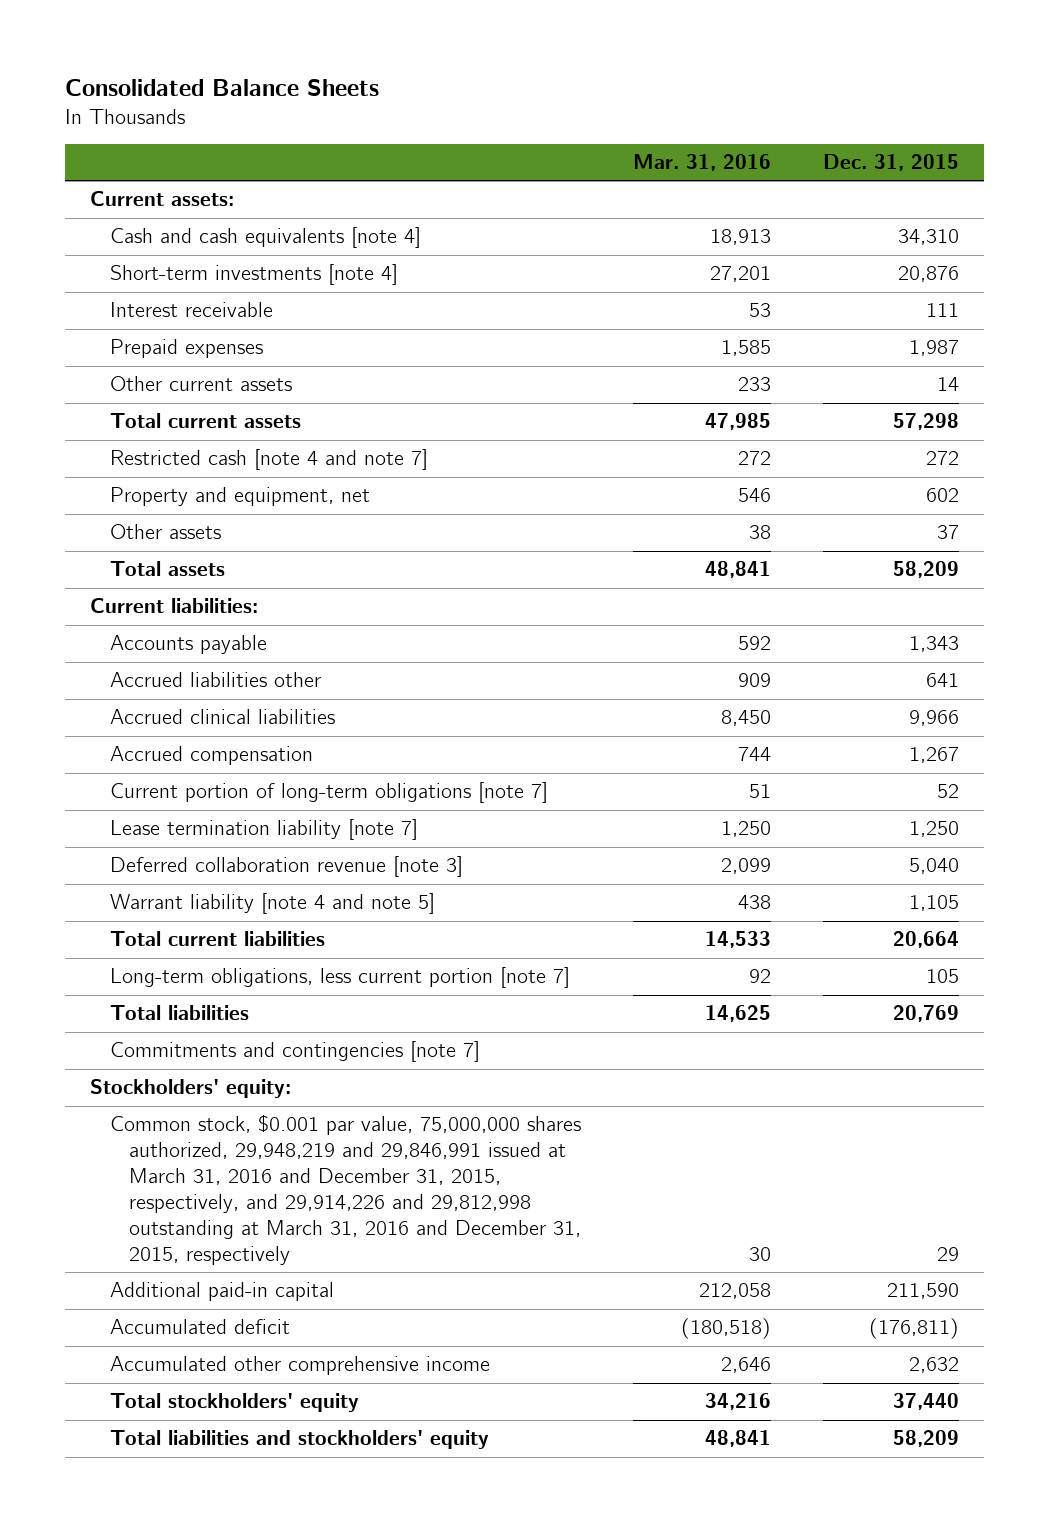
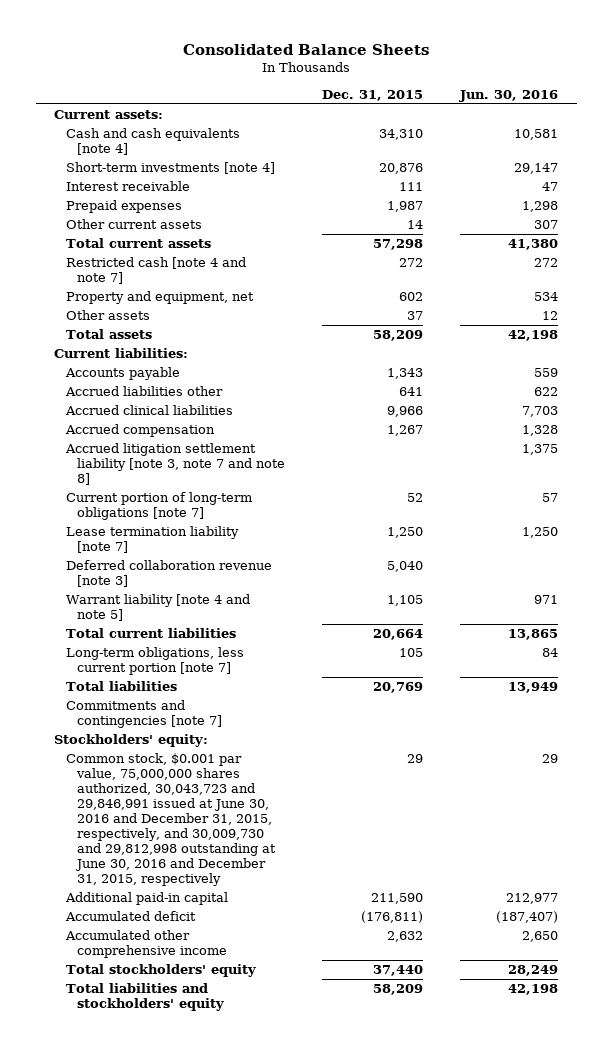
[632,154,771,172] Mar. 31, 2016 -> none
none -> [459,89,559,102] Jun. 30, 2016
none -> [64,443,286,485] Accrued litigation settlement liability [note 3, note 7 and note 8]
[109,1114,582,1266] Common stock, $0.001 par value, 75,000,000 shares authorized, 29,948,219 and 29,846,991 issued at March 31, 2016 and December 31, 2015, respectively, and 29,914,226 and 29,812,998 outstanding at March 31, 2016 and December 31, 2015, respectively -> [65,753,277,886] Common stock, $0.001 par value, 75,000,000 shares authorized, 30,043,723 and 29,846,991 issued at June 30, 2016 and December 31, 2015, respectively, and 30,009,730 and 29,812,998 outstanding at June 30, 2016 and December 31, 2015, respectively

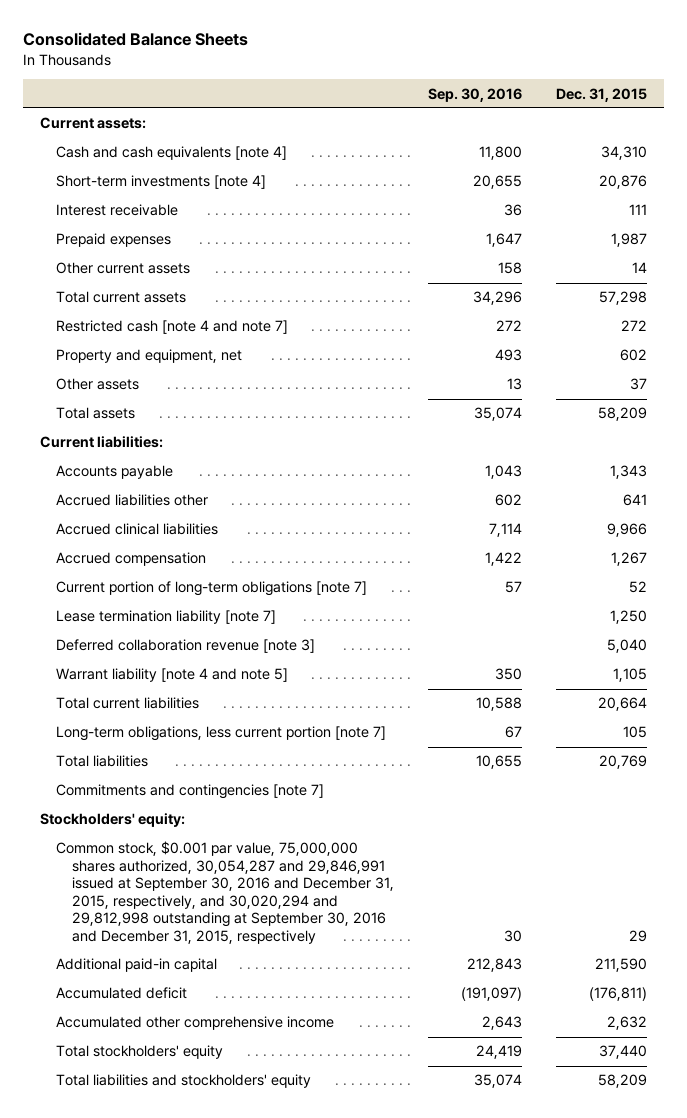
[459,89,559,102] Jun. 30, 2016 -> none
none -> [428,87,523,102] Sep. 30, 2016
[64,443,286,485] Accrued litigation settlement liability [note 3, note 7 and note 8] -> none
[65,753,277,886] Common stock, $0.001 par value, 75,000,000 shares authorized, 30,043,723 and 29,846,991 issued at June 30, 2016 and December 31, 2015, respectively, and 30,009,730 and 29,812,998 outstanding at June 30, 2016 and December 31, 2015, respectively -> [55,841,394,944] Common stock, $0.001 par value, 75,000,000 shares authorized, 30,054,287 and 29,846,991 issued at September 30, 2016 and December 31, 2015, respectively, and 30,020,294 and 29,812,998 outstanding at September 30, 2016 and December 31, 2015, respectively

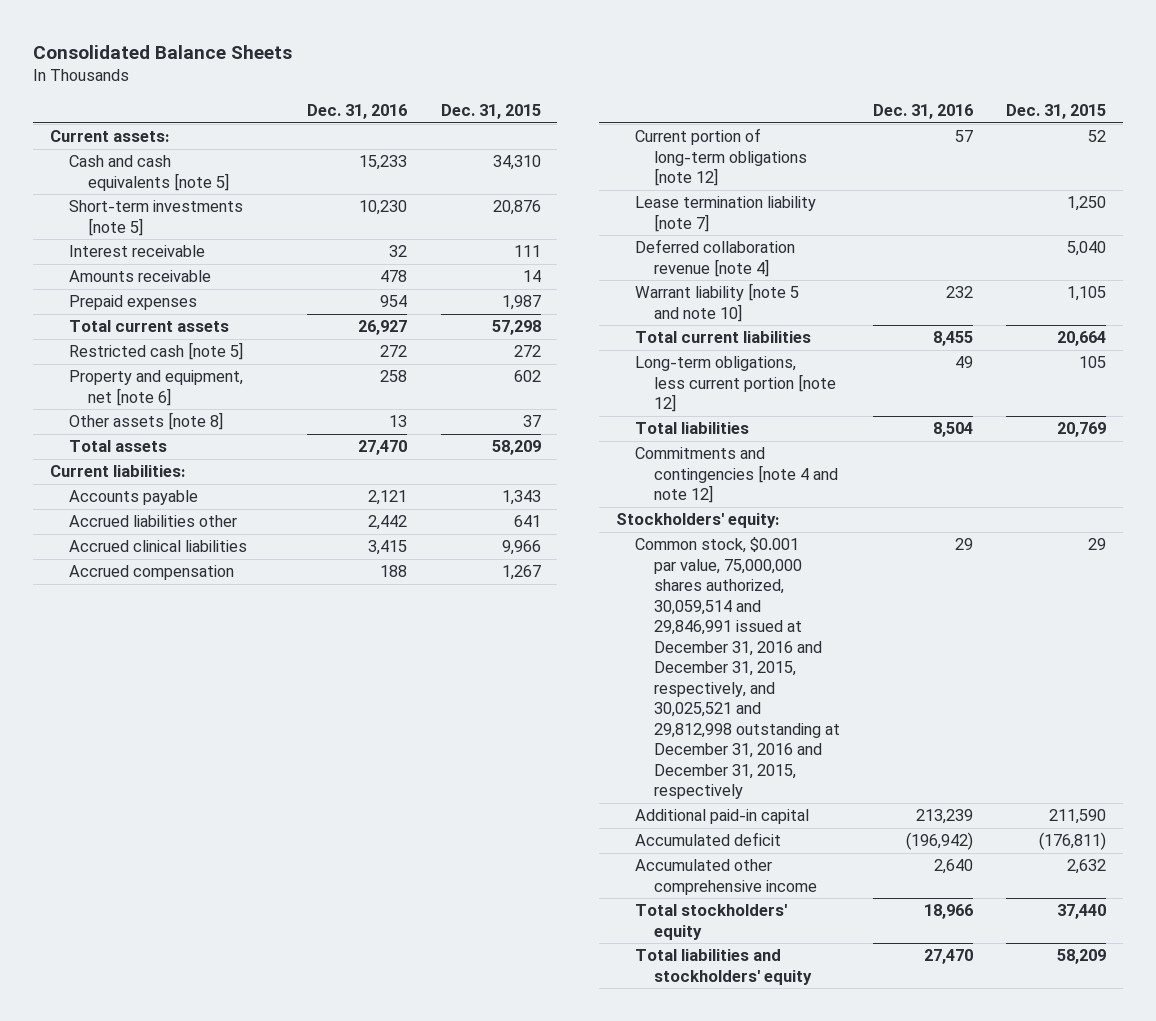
[428,87,523,102] Sep. 30, 2016 -> none
none -> [307,104,408,120] Dec. 31, 2016
[55,146,287,161] Cash and cash equivalents [note 4] -> [68,155,230,191] Cash and cash equivalents [note 5]
[55,175,266,190] Short-term investments [note 4] -> [68,200,243,236] Short-term investments [note 5]
none -> [68,270,211,283] Amounts receivable
[55,262,190,275] Other current assets -> none
[55,320,288,335] Restricted cash [note 4 and note 7] -> [68,342,244,361] Restricted cash [note 5]
[55,349,242,364] Property and equipment, net -> [68,370,243,406] Property and equipment, net [note 6]
[55,378,139,391] Other assets -> [68,412,224,431] Other assets [note 8]
[55,581,367,597] Current portion of long-term obligations [note 7] -> [634,128,807,187] Current portion of long-term obligations [note 12]
[55,639,315,654] Deferred collaboration revenue [note 3] -> [634,239,795,277] Deferred collaboration revenue [note 4]
[55,668,288,683] Warrant liability [note 4 and note 5] -> [634,283,799,322] Warrant liability [note 5 and note 10]
[55,726,386,742] Long-term obligations, less current portion [note 7] -> [634,356,836,413] Long-term obligations, less current portion [note 12]
[55,784,324,800] Commitments and contingencies [note 7] -> [634,447,838,504] Commitments and contingencies [note 4 and note 12]
[55,841,394,944] Common stock, $0.001 par value, 75,000,000 shares authorized, 30,054,287 and 29,846,991 issued at September 30, 2016 and December 31, 2015, respectively, and 30,020,294 and 29,812,998 outstanding at September 30, 2016 and December 31, 2015, respectively -> [634,537,840,800] Common stock, $0.001 par value, 75,000,000 shares authorized, 30,059,514 and 29,846,991 issued at December 31, 2016 and December 31, 2015, respectively, and 30,025,521 and 29,812,998 outstanding at December 31, 2016 and December 31, 2015, respectively

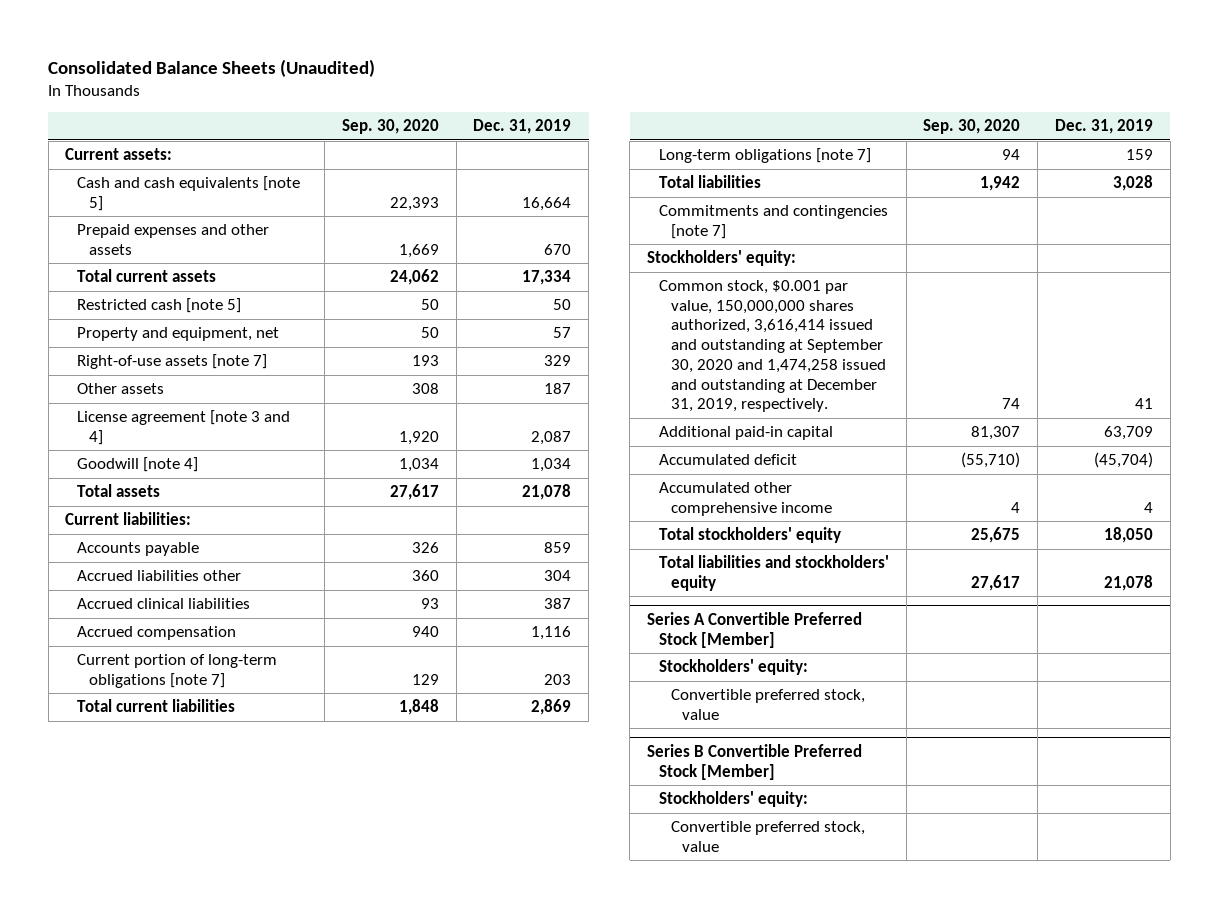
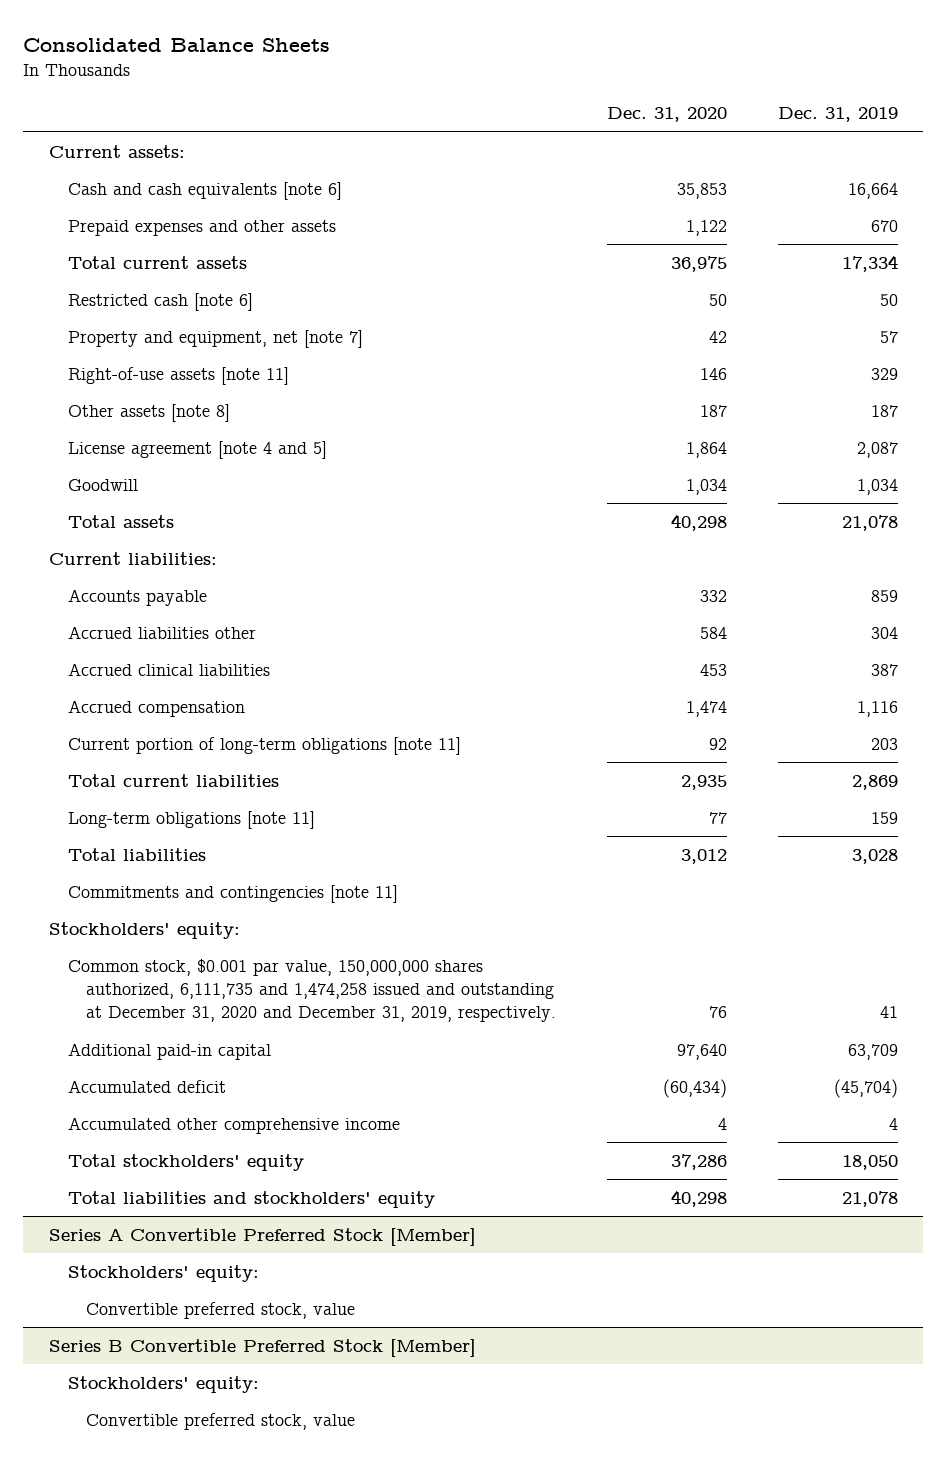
[48,58,376,77] Consolidated Balance Sheets (Unaudited) -> [23,37,331,52] Consolidated Balance Sheets
[341,119,439,135] Sep. 30, 2020 -> none
none -> [607,107,728,123] Dec. 31, 2020
[77,176,301,211] Cash and cash equivalents [note 5] -> [67,181,342,200] Cash and cash equivalents [note 6]
[77,298,242,314] Restricted cash [note 5] -> [67,292,253,311] Restricted cash [note 6]
[77,327,280,342] Property and equipment, net -> [67,329,363,348] Property and equipment, net [note 7]
[77,354,268,370] Right-of-use assets [note 7] -> [67,366,289,385] Right-of-use assets [note 11]
[77,383,165,395] Other assets -> [67,403,230,422] Other assets [note 8]
[77,410,291,445] License agreement [note 3 and 4] -> [67,440,327,459] License agreement [note 4 and 5]
[77,457,199,473] Goodwill [note 4] -> [67,478,138,491] Goodwill
[77,654,278,688] Current portion of long-term obligations [note 7] -> [67,736,461,755] Current portion of long-term obligations [note 11]
[658,148,871,164] Long-term obligations [note 7] -> [67,810,315,829] Long-term obligations [note 11]
[658,205,888,239] Commitments and contingencies [note 7] -> [67,884,398,903] Commitments and contingencies [note 11]
[658,280,886,413] Common stock, $0.001 par value, 150,000,000 shares authorized, 3,616,414 issued and outstanding at September 30, 2020 and 1,474,258 issued and outstanding at December 31, 2019, respectively. -> [67,958,557,1023] Common stock, $0.001 par value, 150,000,000 shares authorized, 6,111,735 and 1,474,258 issued and outstanding at December 31, 2020 and December 31, 2019, respectively.

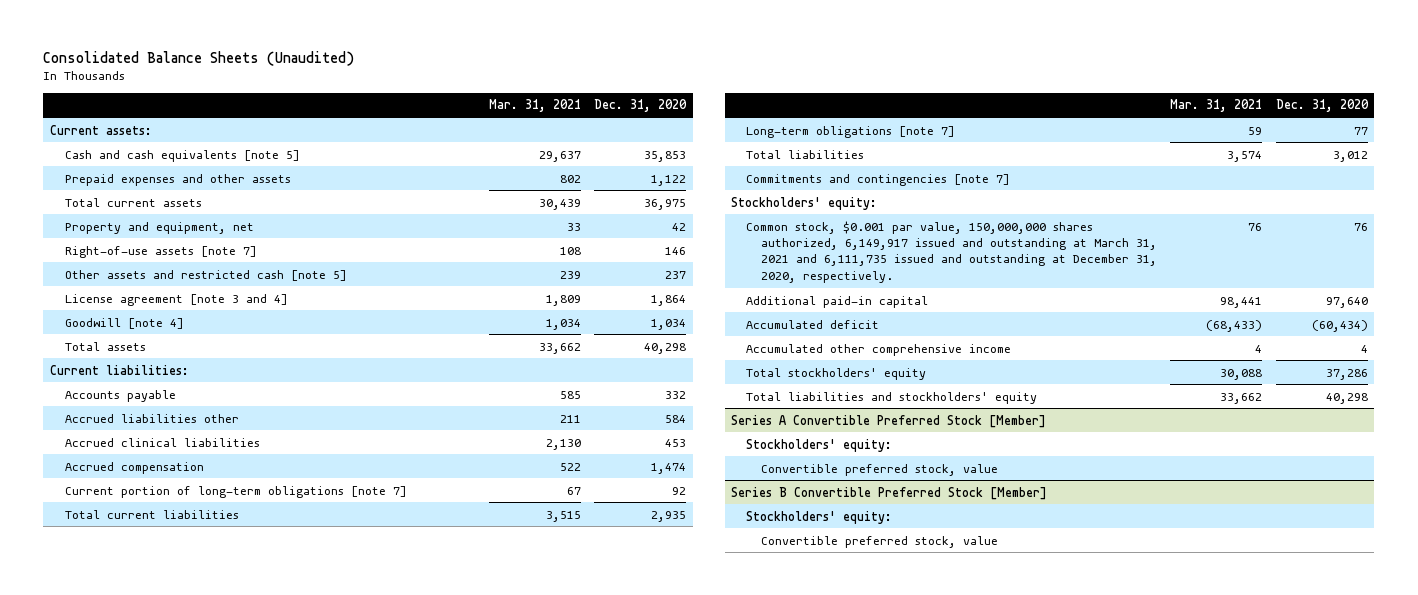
[23,37,331,52] Consolidated Balance Sheets -> [43,51,355,67] Consolidated Balance Sheets (Unaudited)
[777,107,898,123] Dec. 31, 2019 -> none
none -> [488,99,581,113] Mar. 31, 2021
[67,181,342,200] Cash and cash equivalents [note 6] -> [64,149,300,162] Cash and cash equivalents [note 5]
[67,292,253,311] Restricted cash [note 6] -> none
[67,403,230,422] Other assets [note 8] -> none
[67,329,363,348] Property and equipment, net [note 7] -> [64,221,254,234] Property and equipment, net
[67,366,289,385] Right-of-use assets [note 11] -> [64,245,257,258] Right-of-use assets [note 7]
none -> [64,269,347,281] Other assets and restricted cash [note 5]
[67,440,327,459] License agreement [note 4 and 5] -> [64,293,288,306] License agreement [note 3 and 4]
[67,478,138,491] Goodwill -> [64,317,184,329] Goodwill [note 4]
[67,736,461,755] Current portion of long-term obligations [note 11] -> [64,485,407,498] Current portion of long-term obligations [note 7]
[67,810,315,829] Long-term obligations [note 11] -> [746,125,956,138] Long-term obligations [note 7]
[67,884,398,903] Commitments and contingencies [note 11] -> [746,173,1011,186] Commitments and contingencies [note 7]
[67,958,557,1023] Common stock, $0.001 par value, 150,000,000 shares authorized, 6,111,735 and 1,474,258 issued and outstanding at December 31, 2020 and December 31, 2019, respectively. -> [746,220,1157,283] Common stock, $0.001 par value, 150,000,000 shares authorized, 6,149,917 issued and outstanding at March 31, 2021 and 6,111,735 issued and outstanding at December 31, 2020, respectively.

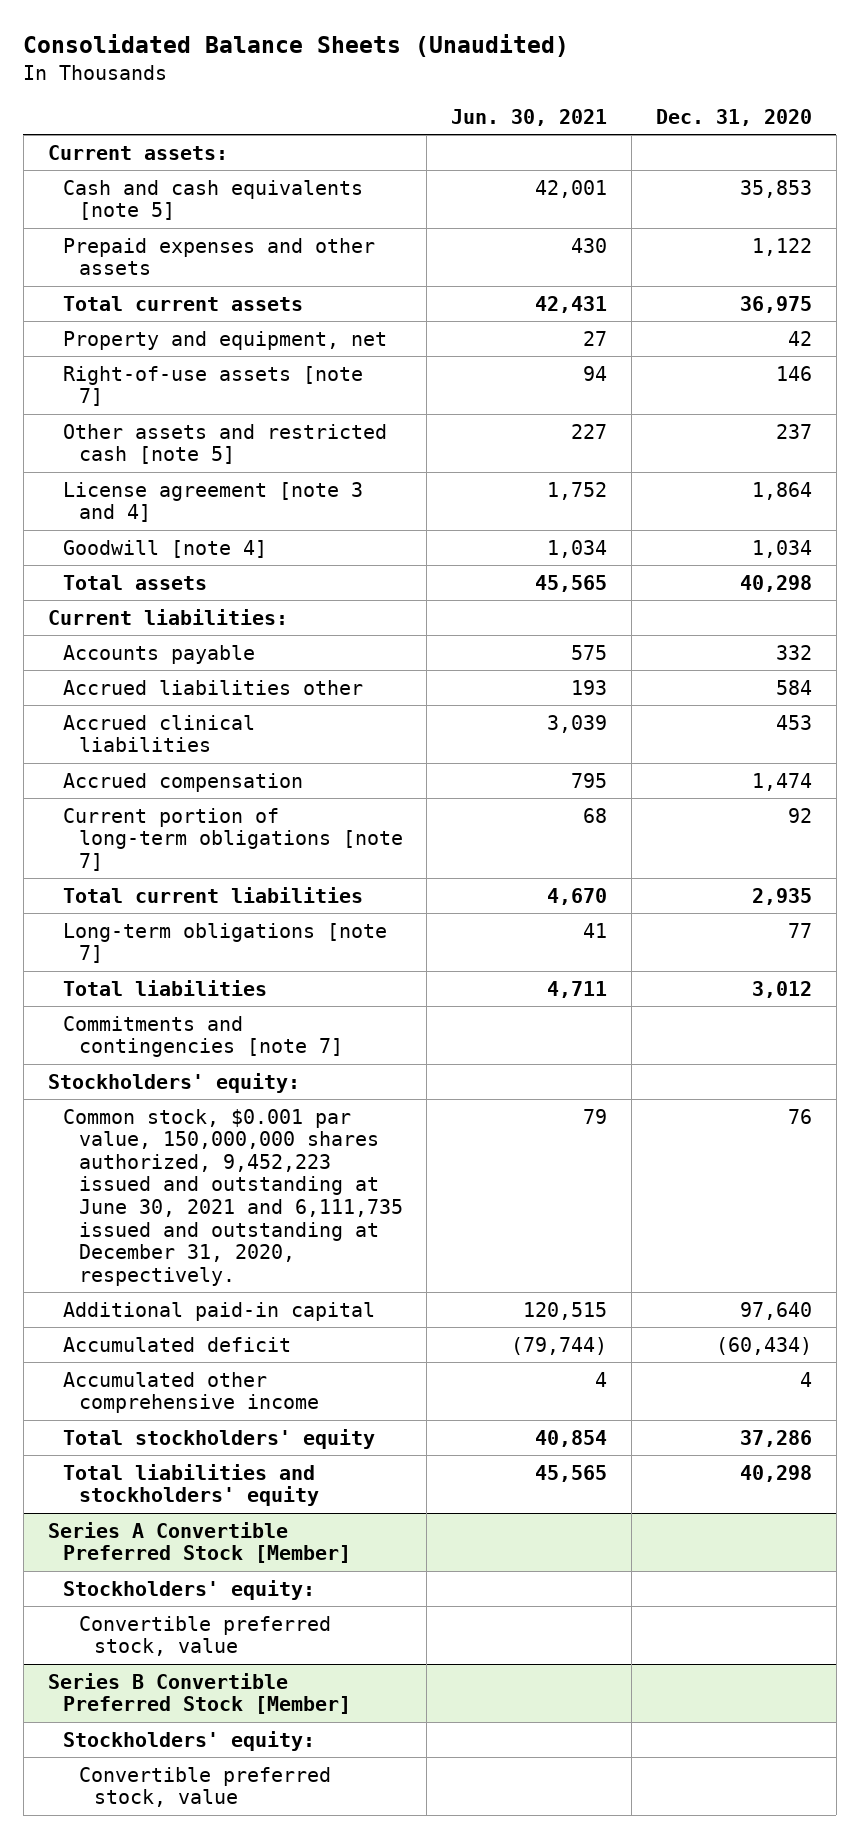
[488,99,581,113] Mar. 31, 2021 -> none
none -> [451,108,608,126] Jun. 30, 2021
[746,220,1157,283] Common stock, $0.001 par value, 150,000,000 shares authorized, 6,149,917 issued and outstanding at March 31, 2021 and 6,111,735 issued and outstanding at December 31, 2020, respectively. -> [63,1108,403,1286] Common stock, $0.001 par value, 150,000,000 shares authorized, 9,452,223 issued and outstanding at June 30, 2021 and 6,111,735 issued and outstanding at December 31, 2020, respectively.

